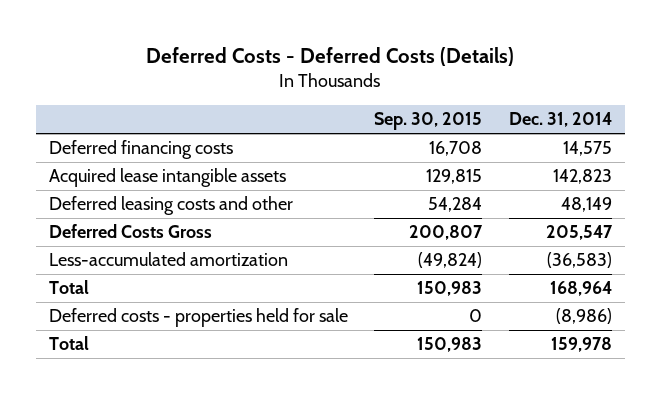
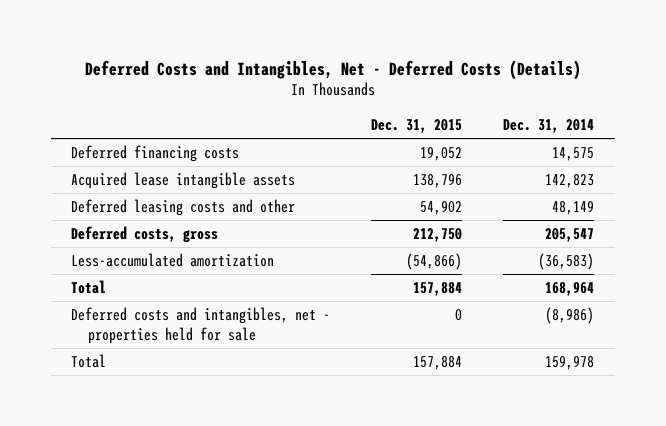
[146,47,515,67] Deferred Costs - Deferred Costs (Details) -> [84,59,581,80] Deferred Costs and Intangibles, Net - Deferred Costs (Details)
[374,112,483,131] Sep. 30, 2015 -> none
none -> [371,118,463,133] Dec. 31, 2015
[48,224,212,239] Deferred Costs Gross -> [71,226,219,244] Deferred costs, gross
[48,308,348,328] Deferred costs - properties held for sale -> [71,307,331,344] Deferred costs and intangibles, net - properties held for sale

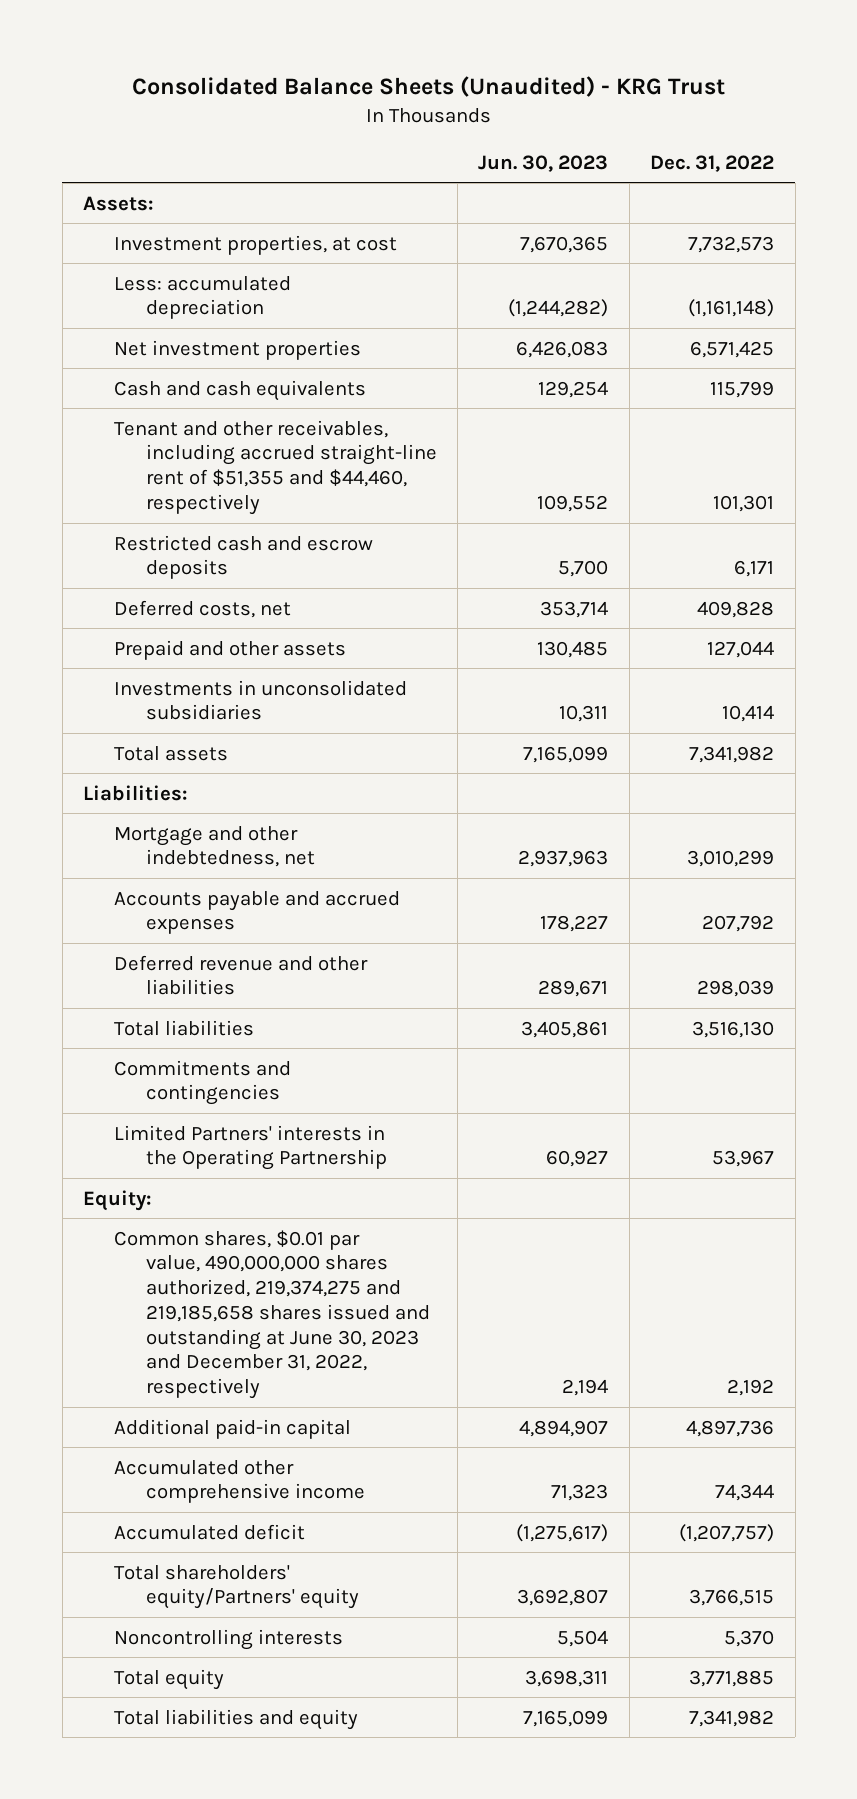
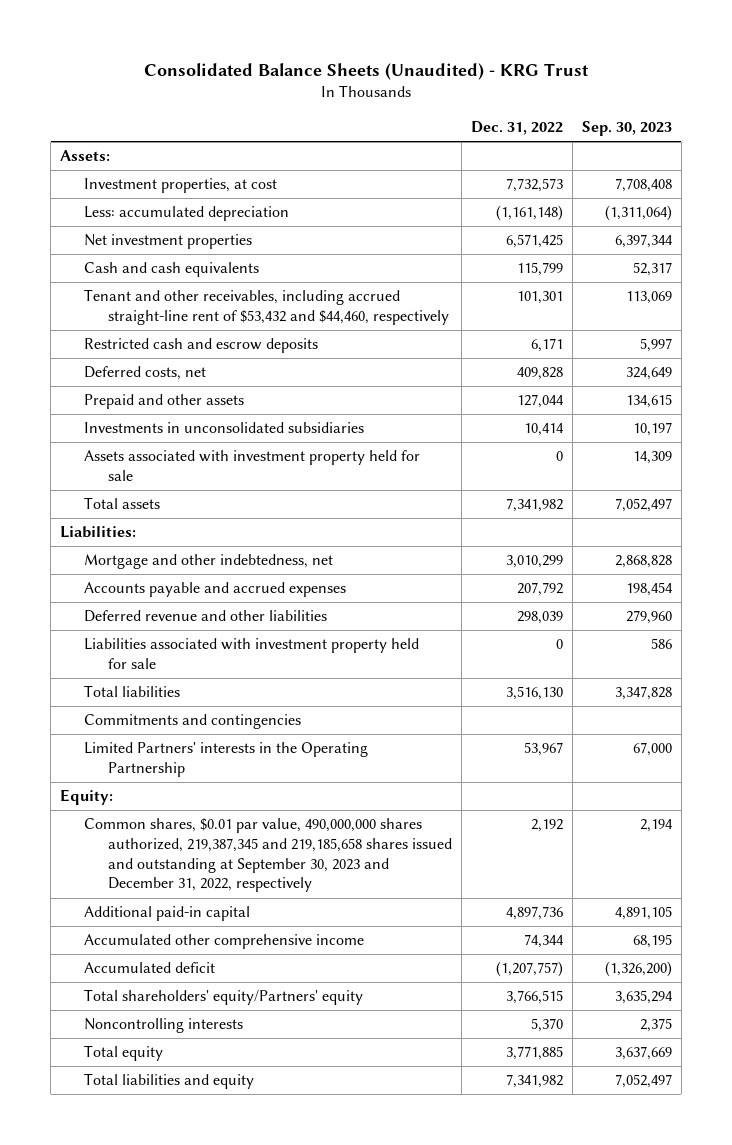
[478,154,609,172] Jun. 30, 2023 -> none
none -> [581,121,672,137] Sep. 30, 2023
[114,419,437,515] Tenant and other receivables, including accrued straight-line rent of $51,355 and $44,460, respectively -> [84,289,450,326] Tenant and other receivables, including accrued straight-line rent of $53,432 and $44,460, respectively
none -> [84,450,421,482] Assets associated with investment property held for sale
none -> [84,638,420,670] Liabilities associated with investment property held for sale
[114,1229,430,1400] Common shares, $0.01 par value, 490,000,000 shares authorized, 219,374,275 and 219,185,658 shares issued and outstanding at June 30, 2023 and December 31, 2022, respectively -> [84,818,453,893] Common shares, $0.01 par value, 490,000,000 shares authorized, 219,387,345 and 219,185,658 shares issued and outstanding at September 30, 2023 and December 31, 2022, respectively

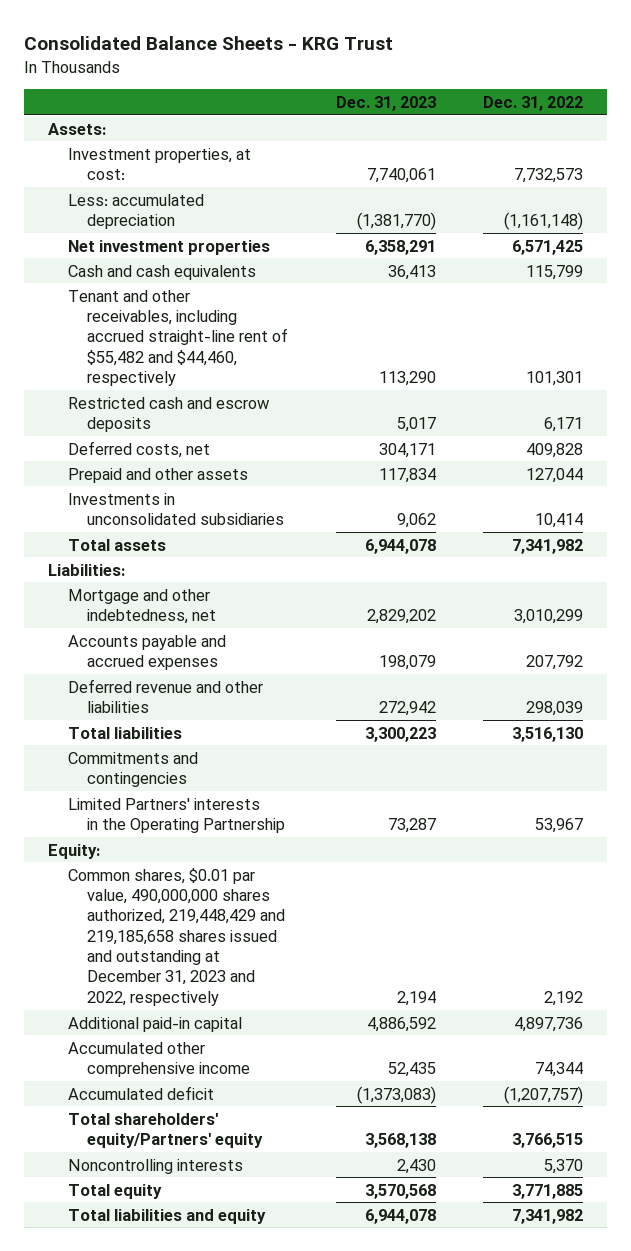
[143,62,589,80] Consolidated Balance Sheets (Unaudited) - KRG Trust -> [24,36,394,51] Consolidated Balance Sheets - KRG Trust
[581,121,672,137] Sep. 30, 2023 -> none
none -> [335,96,436,112] Dec. 31, 2023
[84,178,278,194] Investment properties, at cost -> [67,147,251,180] Investment properties, at cost:
[84,289,450,326] Tenant and other receivables, including accrued straight-line rent of $53,432 and $44,460, respectively -> [67,289,289,387] Tenant and other receivables, including accrued straight-line rent of $55,482 and $44,460, respectively
[84,450,421,482] Assets associated with investment property held for sale -> none
[84,638,420,670] Liabilities associated with investment property held for sale -> none
[84,818,453,893] Common shares, $0.01 par value, 490,000,000 shares authorized, 219,387,345 and 219,185,658 shares issued and outstanding at September 30, 2023 and December 31, 2022, respectively -> [67,867,286,1006] Common shares, $0.01 par value, 490,000,000 shares authorized, 219,448,429 and 219,185,658 shares issued and outstanding at December 31, 2023 and 2022, respectively

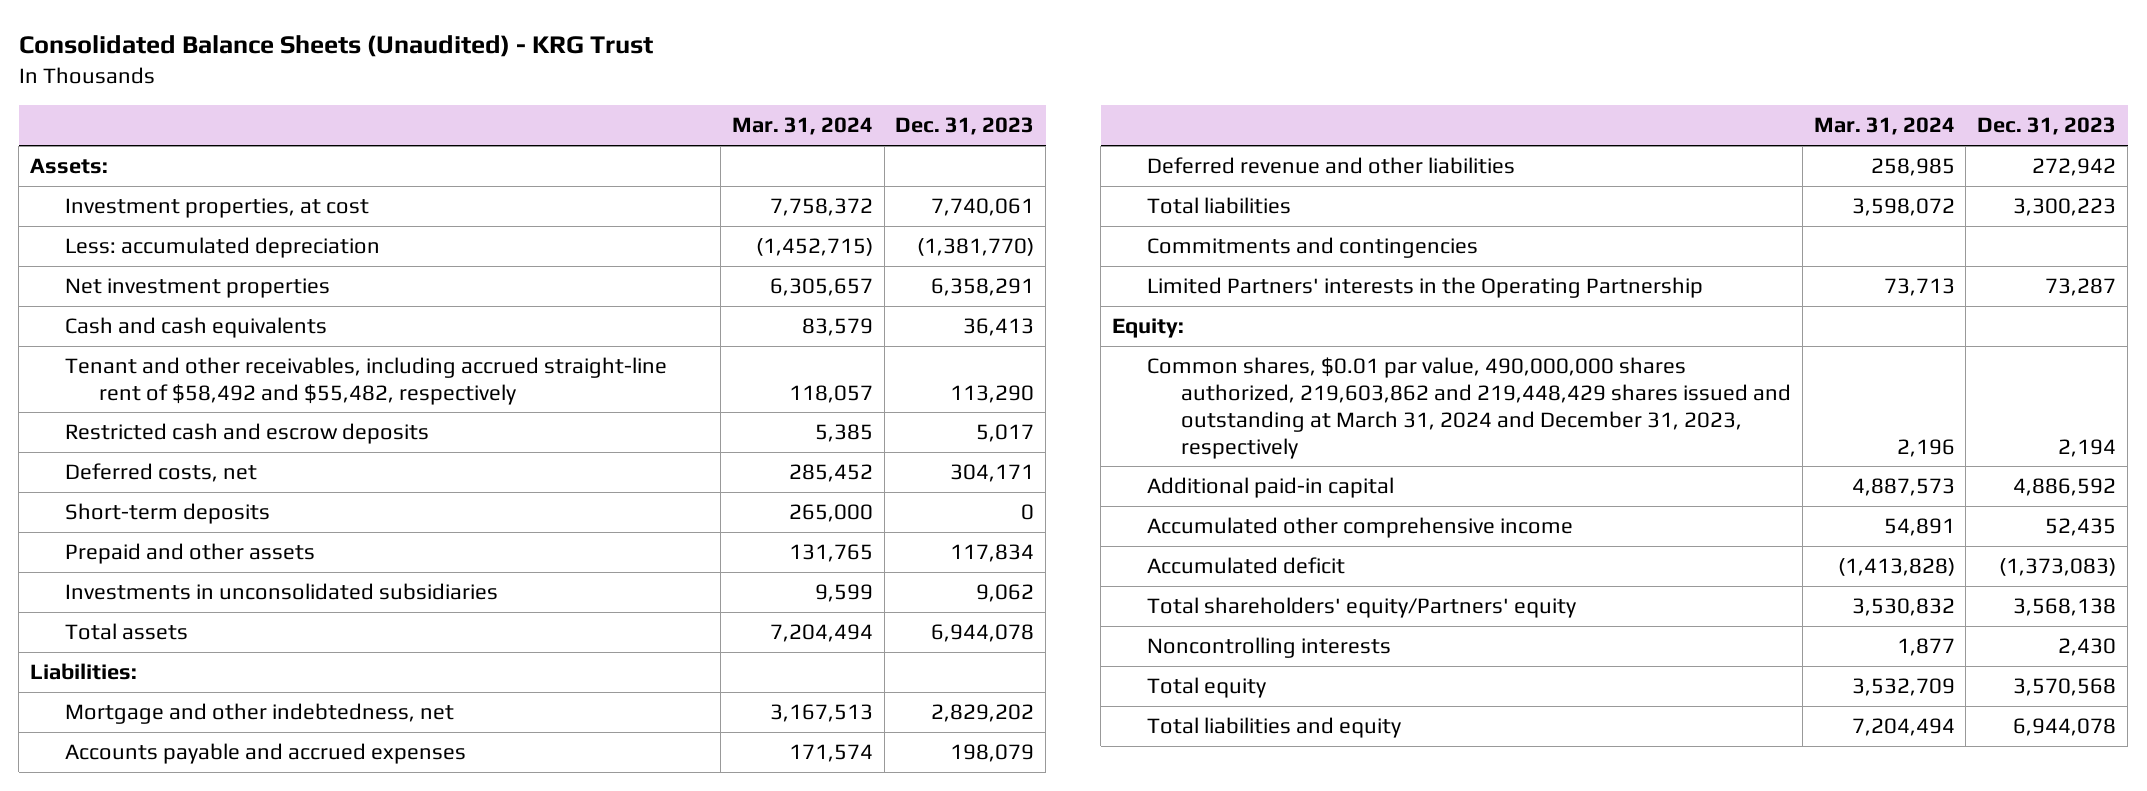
[24,36,394,51] Consolidated Balance Sheets - KRG Trust -> [18,35,653,58] Consolidated Balance Sheets (Unaudited) - KRG Trust
[483,96,584,112] Dec. 31, 2022 -> none
none -> [731,117,873,136] Mar. 31, 2024
[67,147,251,180] Investment properties, at cost: -> [64,197,369,218] Investment properties, at cost
[67,289,289,387] Tenant and other receivables, including accrued straight-line rent of $55,482 and $44,460, respectively -> [64,356,667,405] Tenant and other receivables, including accrued straight-line rent of $58,492 and $55,482, respectively
none -> [64,502,270,524] Short-term deposits
[67,867,286,1006] Common shares, $0.01 par value, 490,000,000 shares authorized, 219,448,429 and 219,185,658 shares issued and outstanding at December 31, 2023 and 2022, respectively -> [1146,356,1792,459] Common shares, $0.01 par value, 490,000,000 shares authorized, 219,603,862 and 219,448,429 shares issued and outstanding at March 31, 2024 and December 31, 2023, respectively

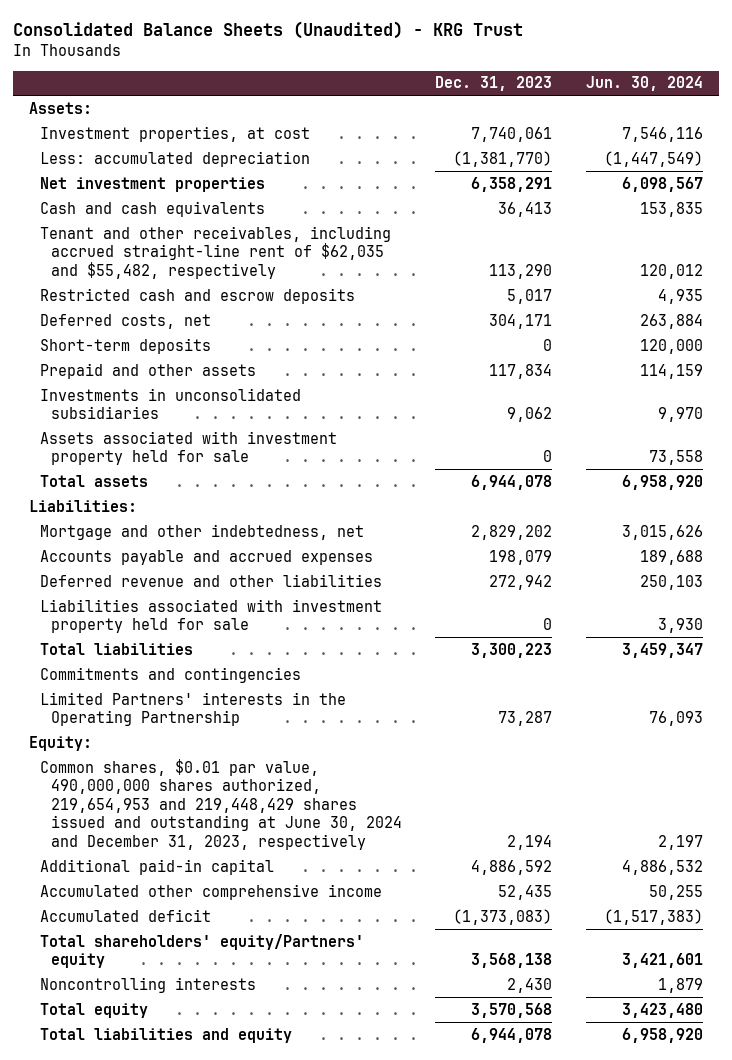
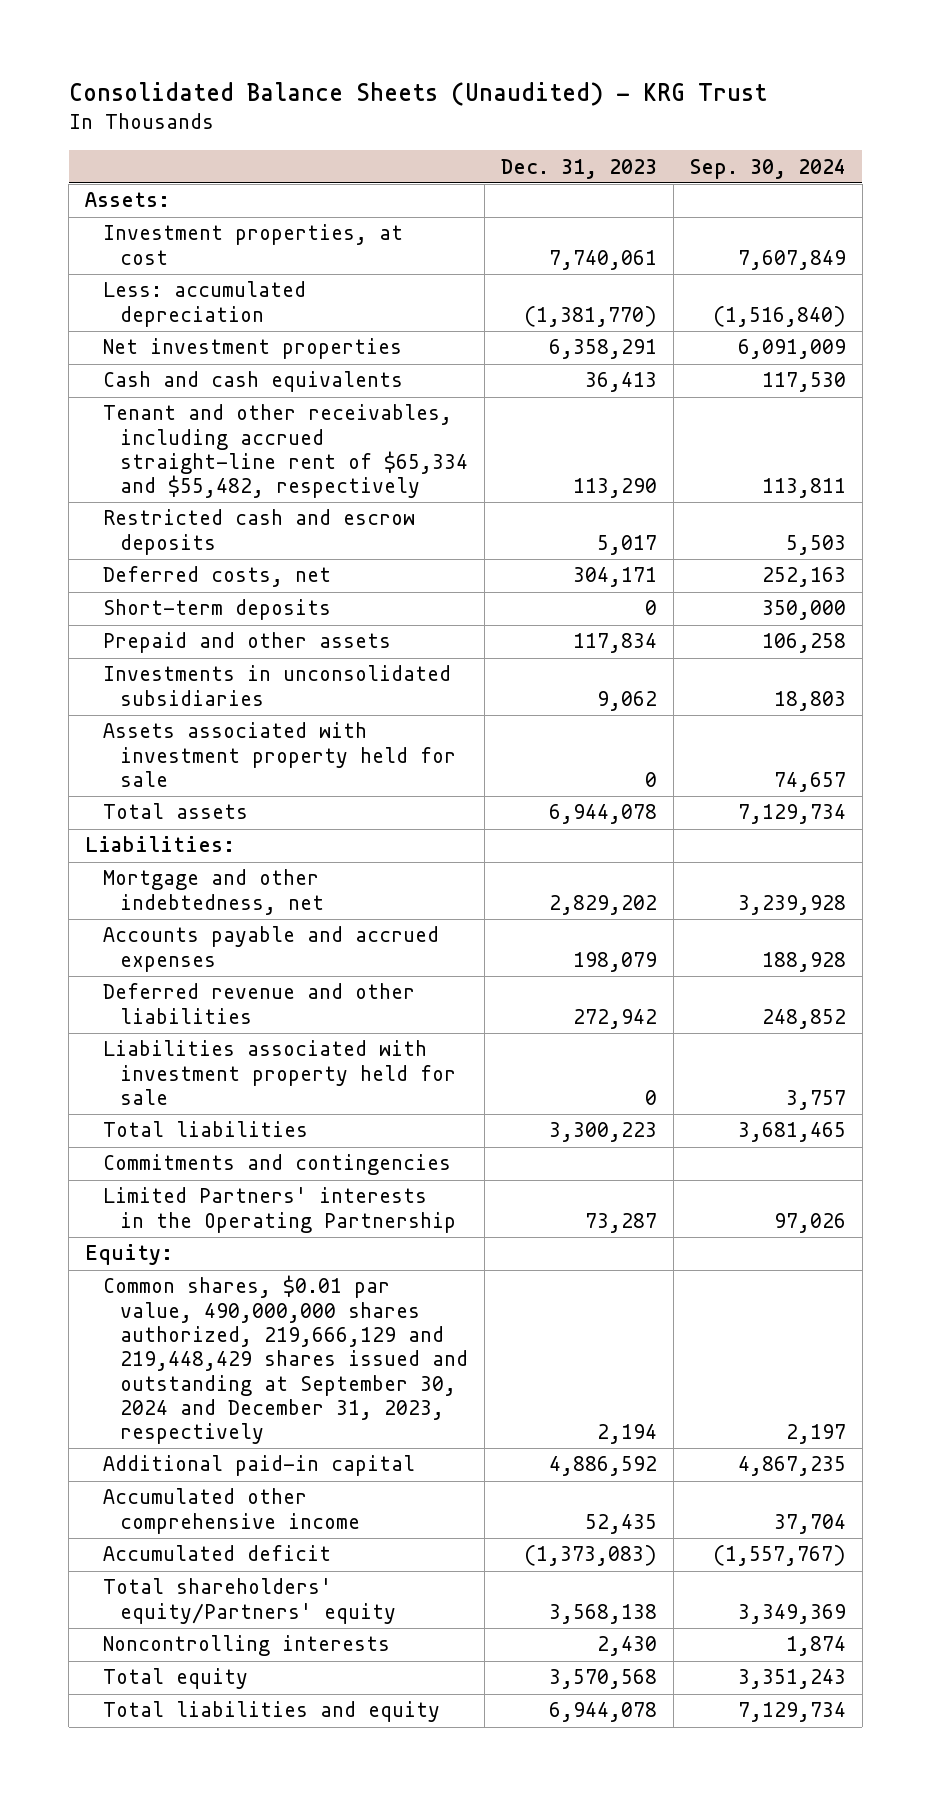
[585,76,703,92] Jun. 30, 2024 -> none
none -> [690,158,847,179] Sep. 30, 2024
[40,225,392,279] Tenant and other receivables, including accrued straight-line rent of $62,035 and $55,482, respectively -> [102,404,469,499] Tenant and other receivables, including accrued straight-line rent of $65,334 and $55,482, respectively
[40,758,402,850] Common shares, $0.01 par value, 490,000,000 shares authorized, 219,654,953 and 219,448,429 shares issued and outstanding at June 30, 2024 and December 31, 2023, respectively -> [102,1275,469,1445] Common shares, $0.01 par value, 490,000,000 shares authorized, 219,666,129 and 219,448,429 shares issued and outstanding at September 30, 2024 and December 31, 2023, respectively

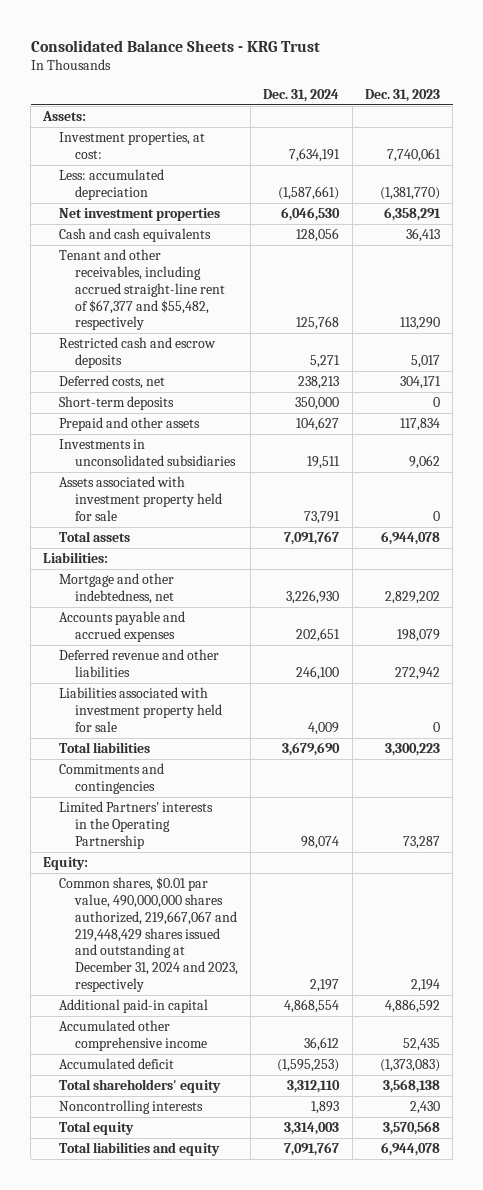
[68,82,767,107] Consolidated Balance Sheets (Unaudited) - KRG Trust -> [30,39,320,52] Consolidated Balance Sheets - KRG Trust
[690,158,847,179] Sep. 30, 2024 -> none
none -> [263,88,340,102] Dec. 31, 2024
[102,224,403,265] Investment properties, at cost -> [59,132,206,160] Investment properties, at cost:
[102,404,469,499] Tenant and other receivables, including accrued straight-line rent of $65,334 and $55,482, respectively -> [59,249,225,331] Tenant and other receivables, including accrued straight-line rent of $67,377 and $55,482, respectively
[102,1275,469,1445] Common shares, $0.01 par value, 490,000,000 shares authorized, 219,666,129 and 219,448,429 shares issued and outstanding at September 30, 2024 and December 31, 2023, respectively -> [59,877,238,992] Common shares, $0.01 par value, 490,000,000 shares authorized, 219,667,067 and 219,448,429 shares issued and outstanding at December 31, 2024 and 2023, respectively
[102,1578,397,1624] Total shareholders' equity/Partners' equity -> [59,1079,222,1094] Total shareholders' equity

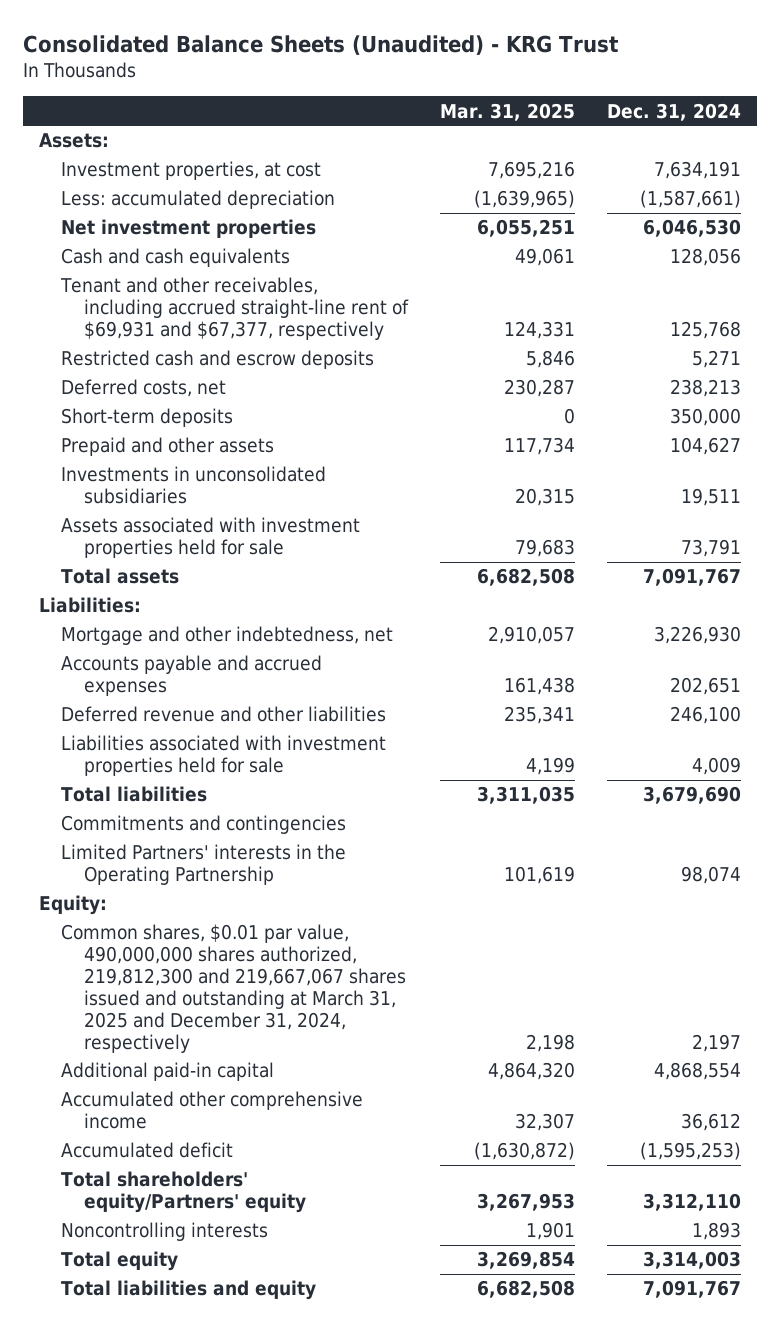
[30,39,320,52] Consolidated Balance Sheets - KRG Trust -> [22,34,619,55] Consolidated Balance Sheets (Unaudited) - KRG Trust
[364,88,440,102] Dec. 31, 2023 -> none
none -> [440,102,576,121] Mar. 31, 2025
[59,132,206,160] Investment properties, at cost: -> [61,161,322,181] Investment properties, at cost
[59,249,225,331] Tenant and other receivables, including accrued straight-line rent of $67,377 and $55,482, respectively -> [60,277,410,341] Tenant and other receivables, including accrued straight-line rent of $69,931 and $67,377, respectively
[59,476,222,521] Assets associated with investment property held for sale -> [61,517,361,559] Assets associated with investment properties held for sale
[59,687,222,732] Liabilities associated with investment property held for sale -> [61,735,387,777] Liabilities associated with investment properties held for sale
[59,877,238,992] Common shares, $0.01 par value, 490,000,000 shares authorized, 219,667,067 and 219,448,429 shares issued and outstanding at December 31, 2024 and 2023, respectively -> [61,924,407,1053] Common shares, $0.01 par value, 490,000,000 shares authorized, 219,812,300 and 219,667,067 shares issued and outstanding at March 31, 2025 and December 31, 2024, respectively
[59,1079,222,1094] Total shareholders' equity -> [61,1171,307,1214] Total shareholders' equity/Partners' equity

